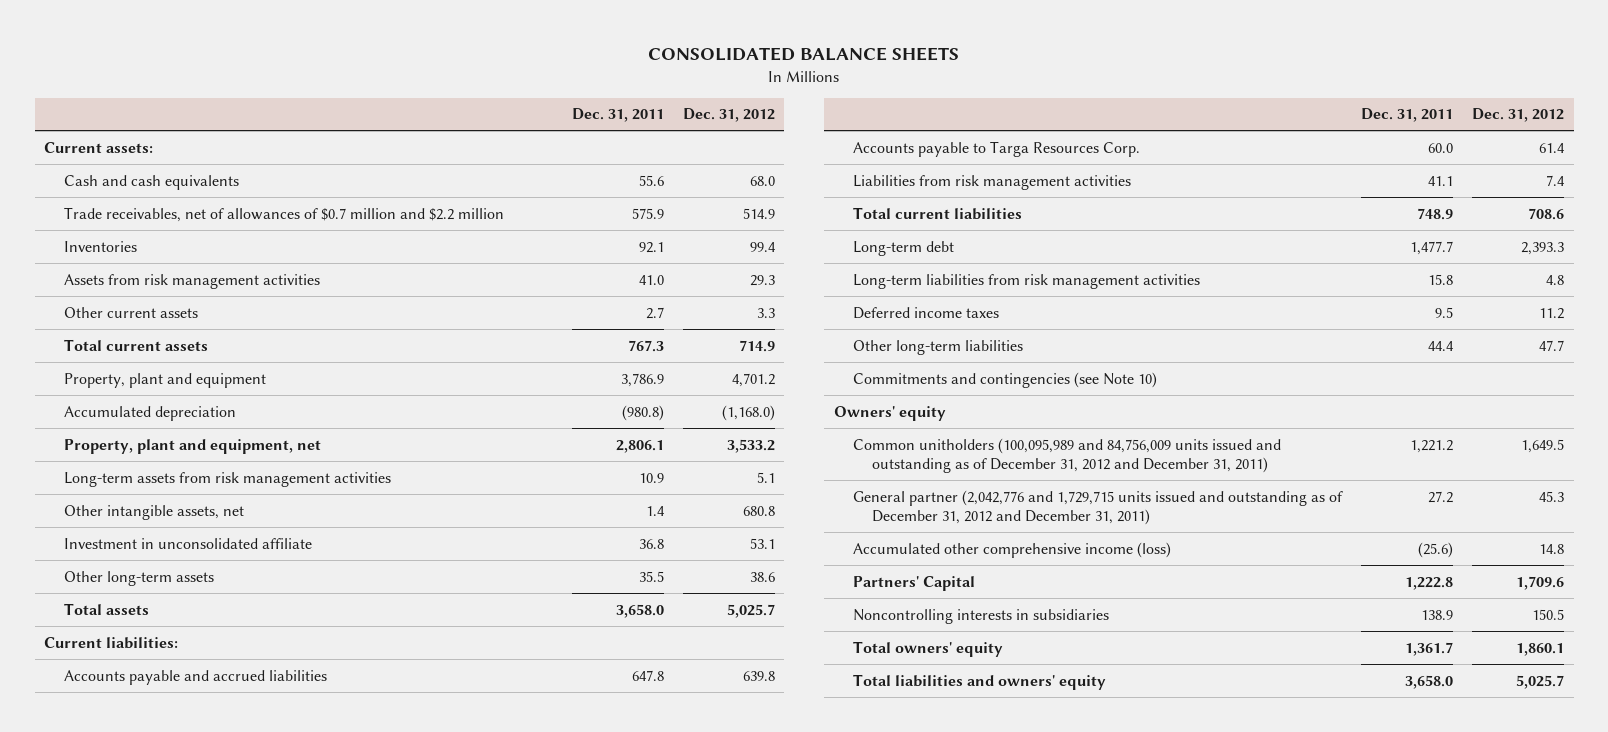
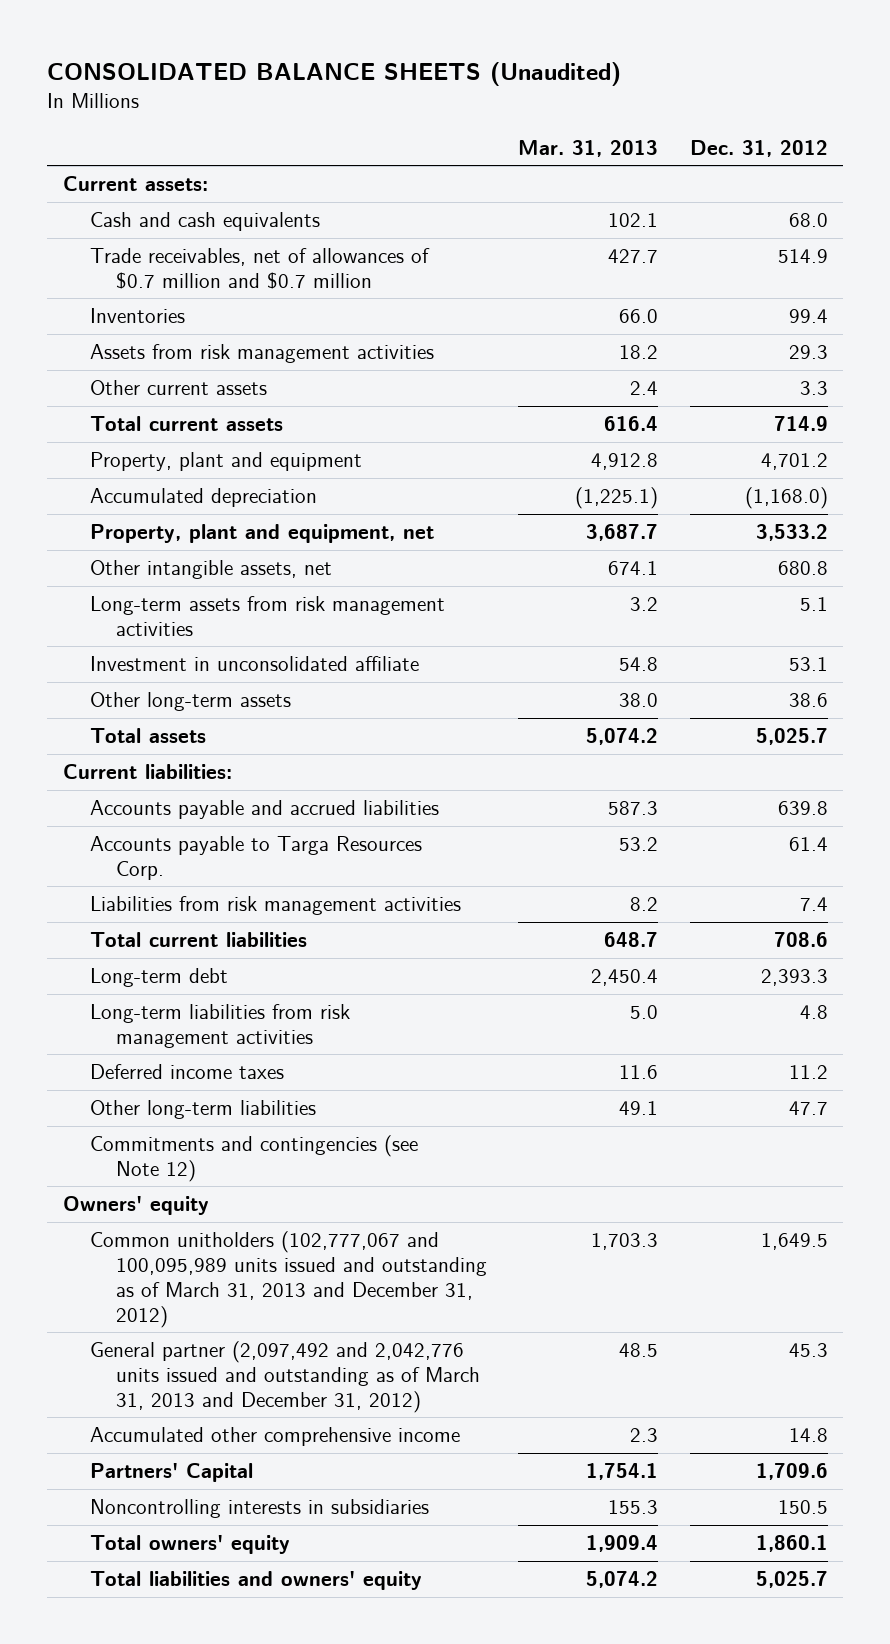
[648,46,960,61] CONSOLIDATED BALANCE SHEETS -> [47,61,622,86] CONSOLIDATED BALANCE SHEETS (Unaudited)
[571,108,664,123] Dec. 31, 2011 -> none
none -> [518,139,659,157] Mar. 31, 2013
[63,206,504,222] Trade receivables, net of allowances of $0.7 million and $2.2 million -> [89,248,430,289] Trade receivables, net of allowances of $0.7 million and $0.7 million
[63,471,391,487] Long-term assets from risk management activities -> [89,596,445,636] Long-term assets from risk management activities
[853,371,1158,388] Commitments and contingencies (see Note 10) -> [89,1135,418,1182] Commitments and contingencies (see Note 12)
[853,437,1282,474] Common unitholders (100,095,989 and 84,756,009 units issued and outstanding as of December 31, 2012 and December 31, 2011) -> [89,1231,488,1328] Common unitholders (102,777,067 and 100,095,989 units issued and outstanding as of March 31, 2013 and December 31, 2012)
[853,489,1344,526] General partner (2,042,776 and 1,729,715 units issued and outstanding as of December 31, 2012 and December 31, 2011) -> [89,1341,481,1413] General partner (2,097,492 and 2,042,776 units issued and outstanding as of March 31, 2013 and December 31, 2012)
[853,541,1172,558] Accumulated other comprehensive income (loss) -> [89,1427,460,1447] Accumulated other comprehensive income

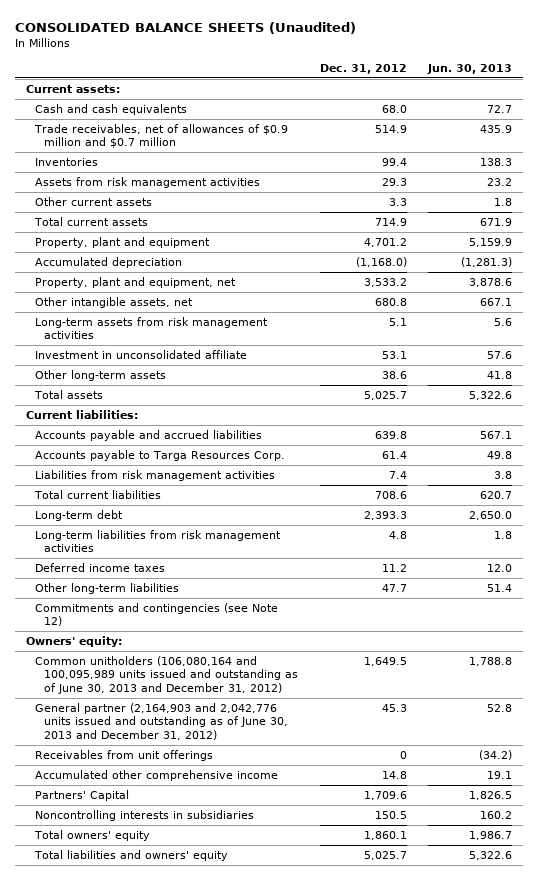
[518,139,659,157] Mar. 31, 2013 -> none
none -> [427,63,513,74] Jun. 30, 2013
[89,248,430,289] Trade receivables, net of allowances of $0.7 million and $0.7 million -> [33,123,288,149] Trade receivables, net of allowances of $0.9 million and $0.7 million
[62,1196,209,1216] Owners' equity -> [25,635,122,647] Owners' equity:
[89,1231,488,1328] Common unitholders (102,777,067 and 100,095,989 units issued and outstanding as of March 31, 2013 and December 31, 2012) -> [34,655,299,694] Common unitholders (106,080,164 and 100,095,989 units issued and outstanding as of June 30, 2013 and December 31, 2012)
[89,1341,481,1413] General partner (2,097,492 and 2,042,776 units issued and outstanding as of March 31, 2013 and December 31, 2012) -> [34,702,289,740] General partner (2,164,903 and 2,042,776 units issued and outstanding as of June 30, 2013 and December 31, 2012)
none -> [34,749,213,761] Receivables from unit offerings

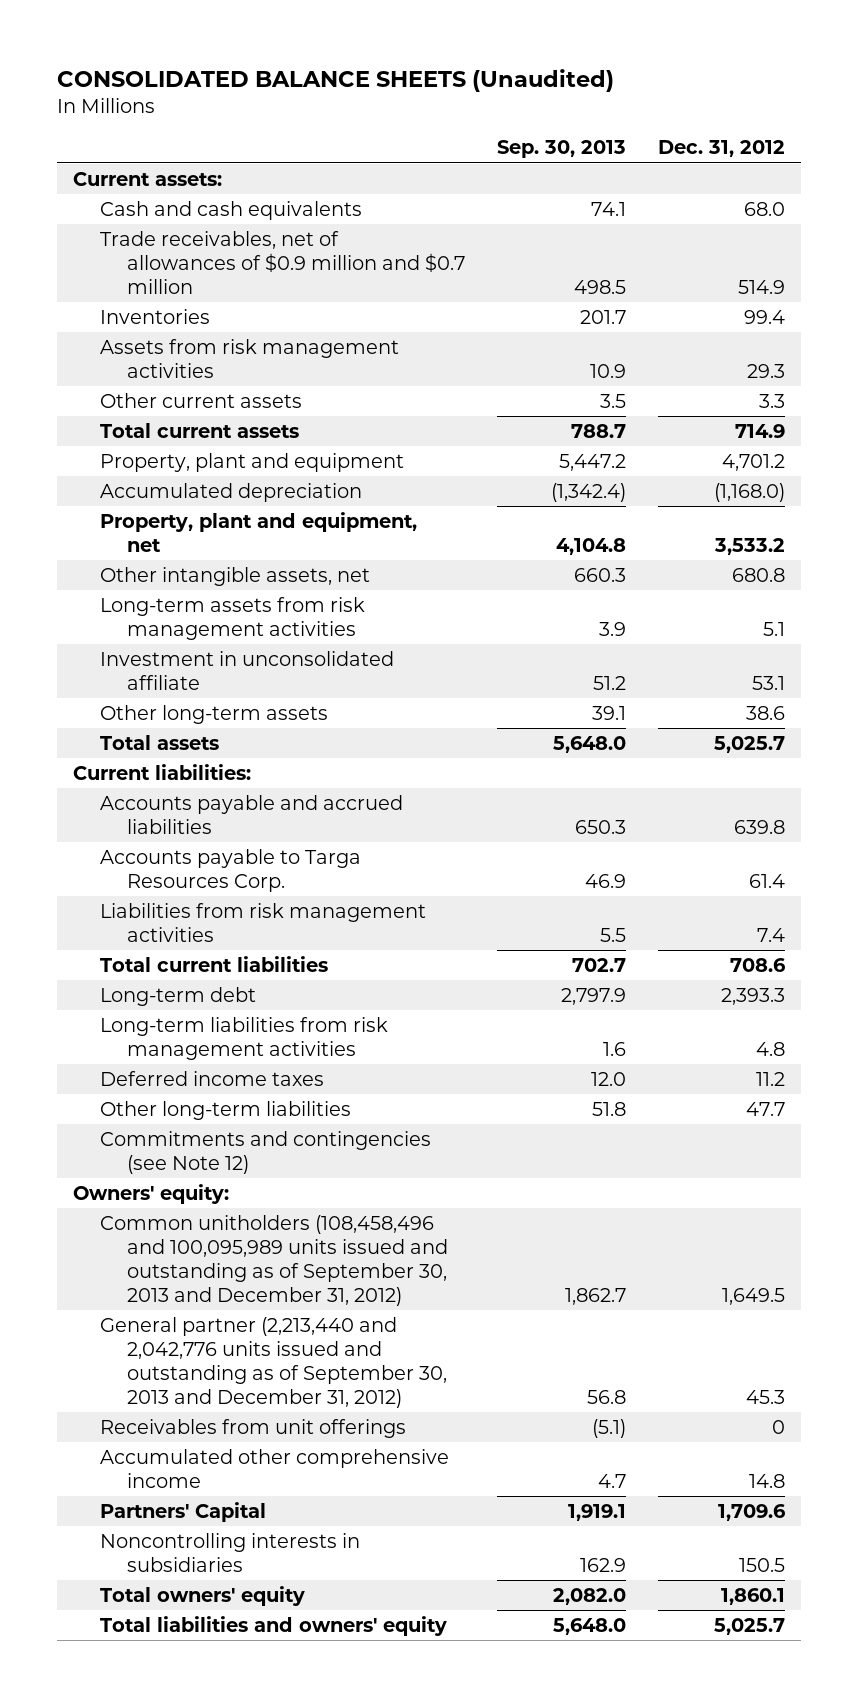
[427,63,513,74] Jun. 30, 2013 -> none
none -> [497,140,627,159] Sep. 30, 2013
[34,655,299,694] Common unitholders (106,080,164 and 100,095,989 units issued and outstanding as of June 30, 2013 and December 31, 2012) -> [99,1214,449,1306] Common unitholders (108,458,496 and 100,095,989 units issued and outstanding as of September 30, 2013 and December 31, 2012)
[34,702,289,740] General partner (2,164,903 and 2,042,776 units issued and outstanding as of June 30, 2013 and December 31, 2012) -> [99,1316,448,1408] General partner (2,213,440 and 2,042,776 units issued and outstanding as of September 30, 2013 and December 31, 2012)

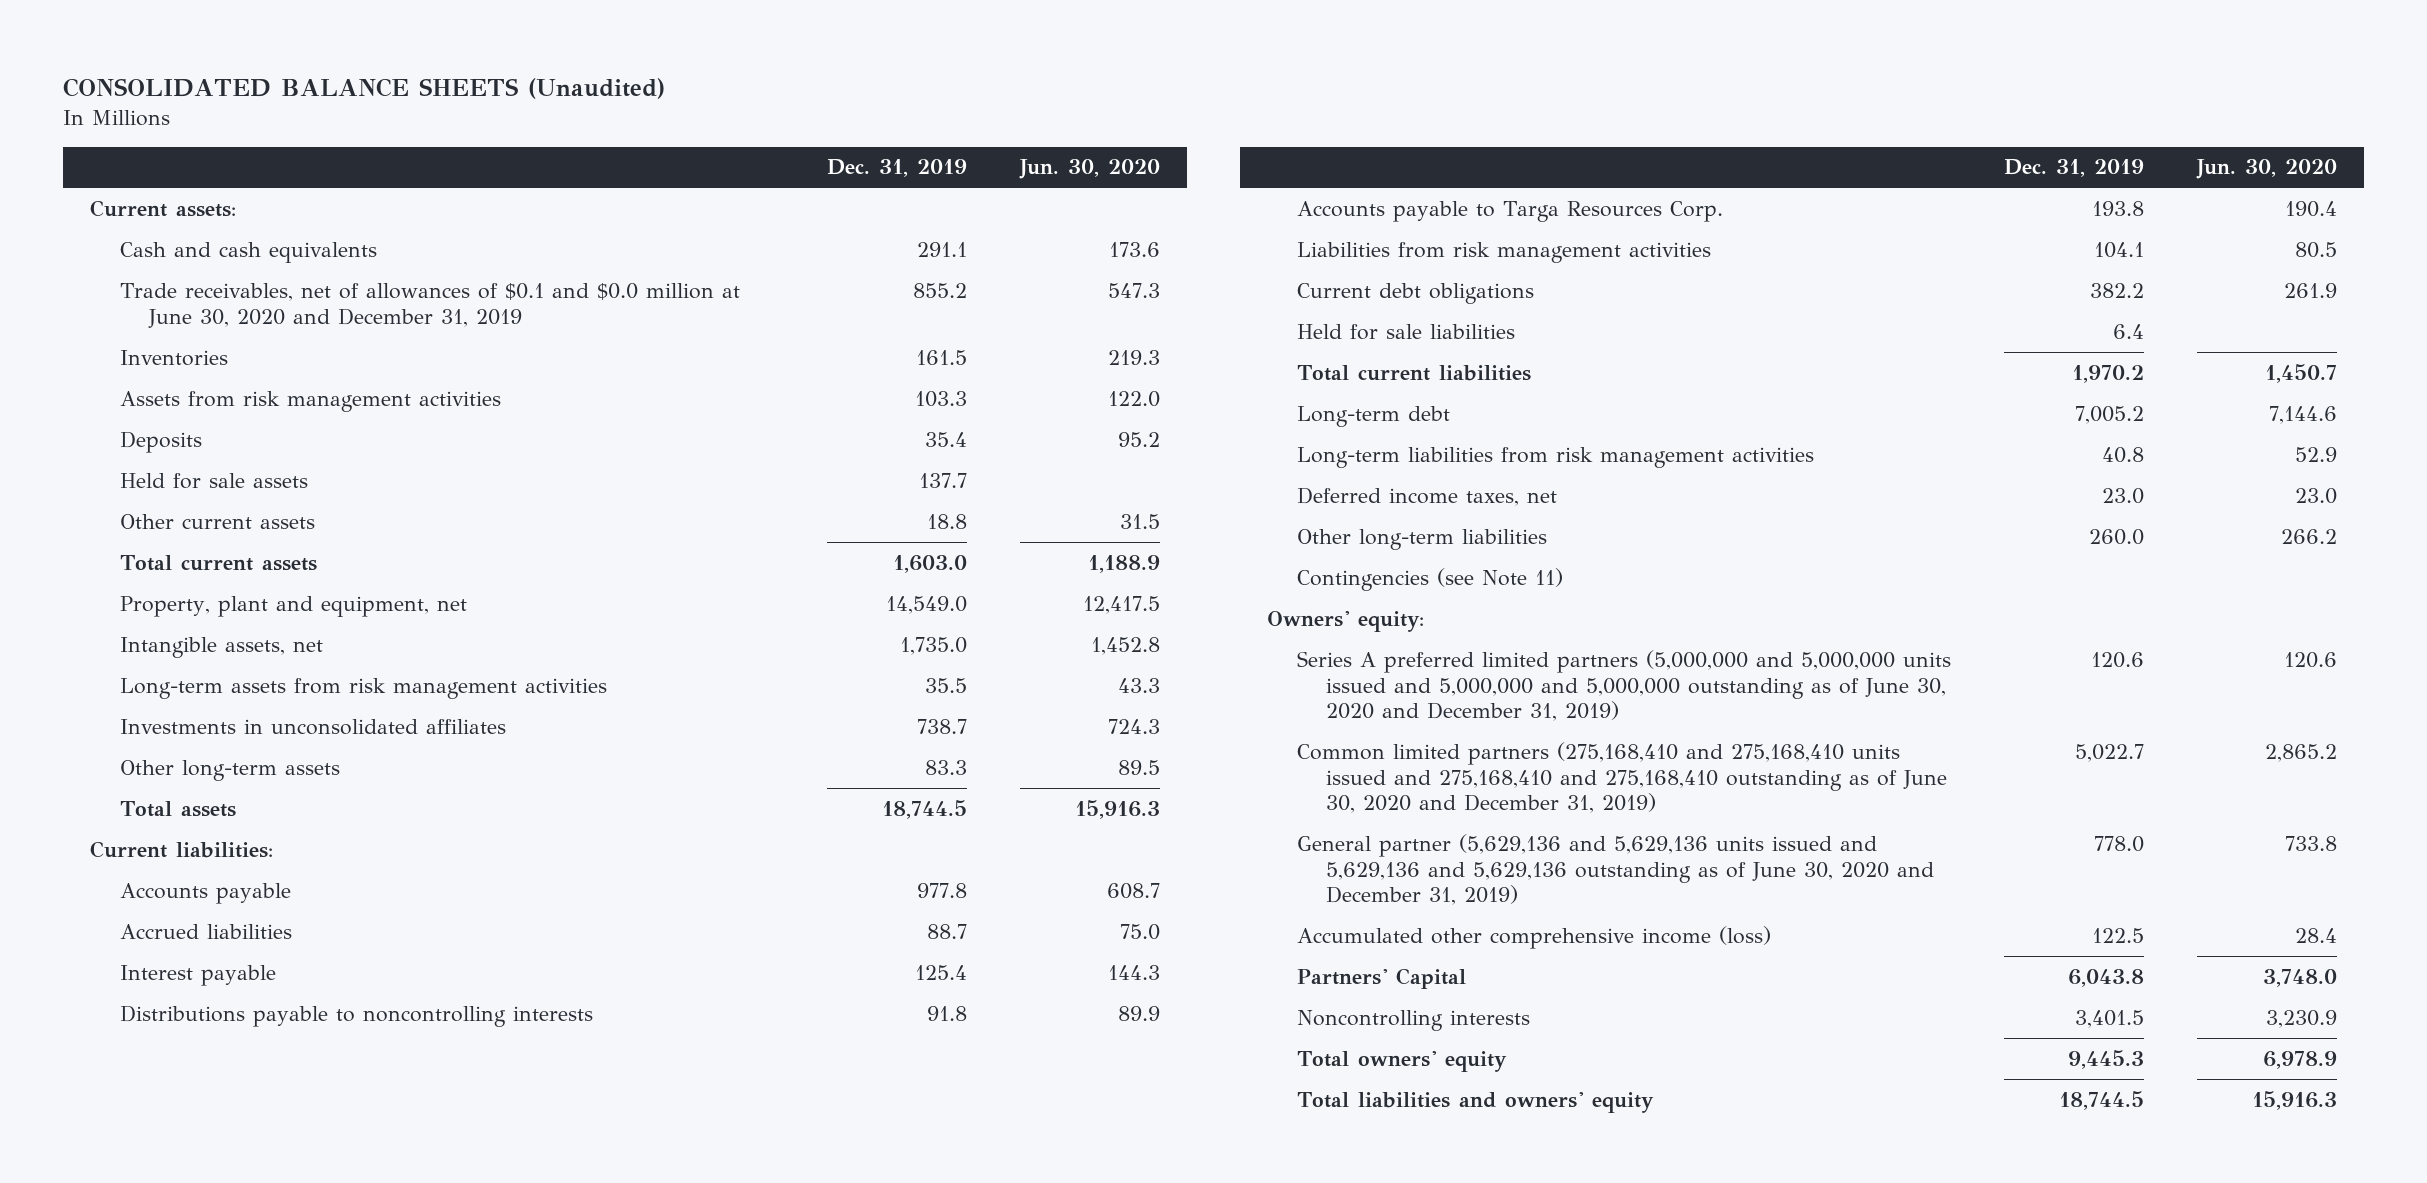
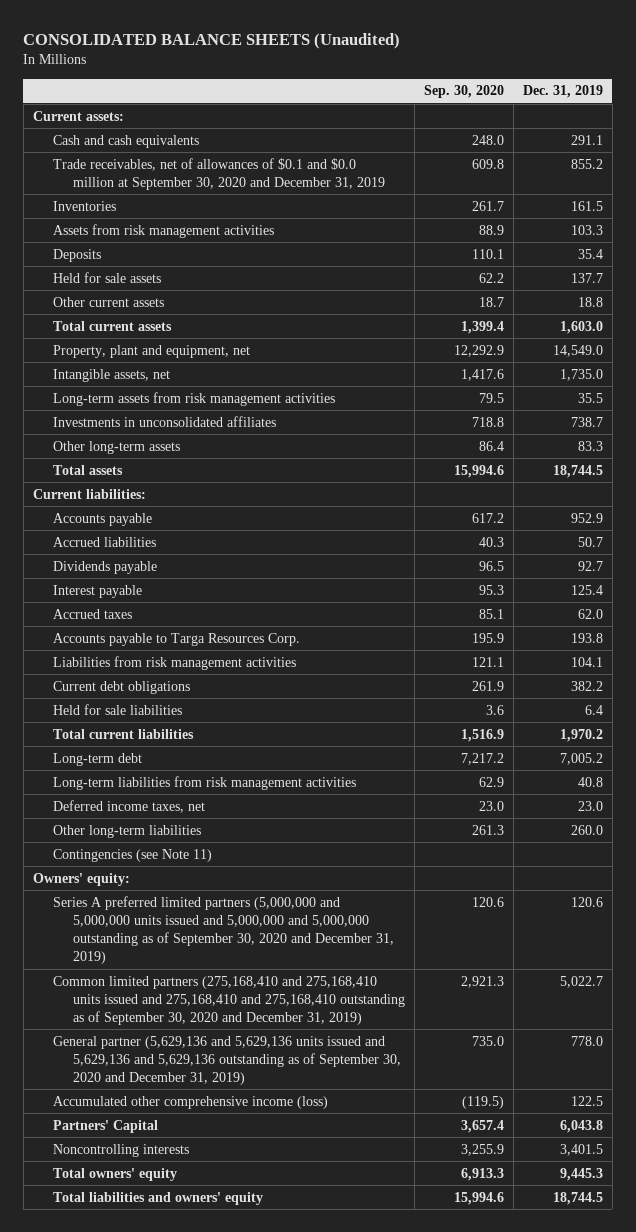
[1019,159,1161,180] Jun. 30, 2020 -> none
none -> [423,85,504,99] Sep. 30, 2020
[119,282,740,328] Trade receivables, net of allowances of $0.1 and $0.0 million at June 30, 2020 and December 31, 2019 -> [52,157,385,190] Trade receivables, net of allowances of $0.1 and $0.0 million at September 30, 2020 and December 31, 2019
[916,882,967,898] 977.8 -> [570,512,603,523] 952.9
[926,923,967,939] 88.7 -> [577,536,603,547] 50.7
none -> [52,560,157,574] Dividends payable
[119,1004,593,1027] Distributions payable to noncontrolling interests -> none
none -> [52,608,132,619] Accrued taxes
[1296,649,1951,722] Series A preferred limited partners (5,000,000 and 5,000,000 units issued and 5,000,000 and 5,000,000 outstanding as of June 30, 2020 and December 31, 2019) -> [52,895,394,965] Series A preferred limited partners (5,000,000 and 5,000,000 units issued and 5,000,000 and 5,000,000 outstanding as of September 30, 2020 and December 31, 2019)
[1296,741,1948,814] Common limited partners (275,168,410 and 275,168,410 units issued and 275,168,410 and 275,168,410 outstanding as of June 30, 2020 and December 31, 2019) -> [52,975,405,1025] Common limited partners (275,168,410 and 275,168,410 units issued and 275,168,410 and 275,168,410 outstanding as of September 30, 2020 and December 31, 2019)
[1296,833,1935,906] General partner (5,629,136 and 5,629,136 units issued and 5,629,136 and 5,629,136 outstanding as of June 30, 2020 and December 31, 2019) -> [52,1035,401,1085] General partner (5,629,136 and 5,629,136 units issued and 5,629,136 and 5,629,136 outstanding as of September 30, 2020 and December 31, 2019)

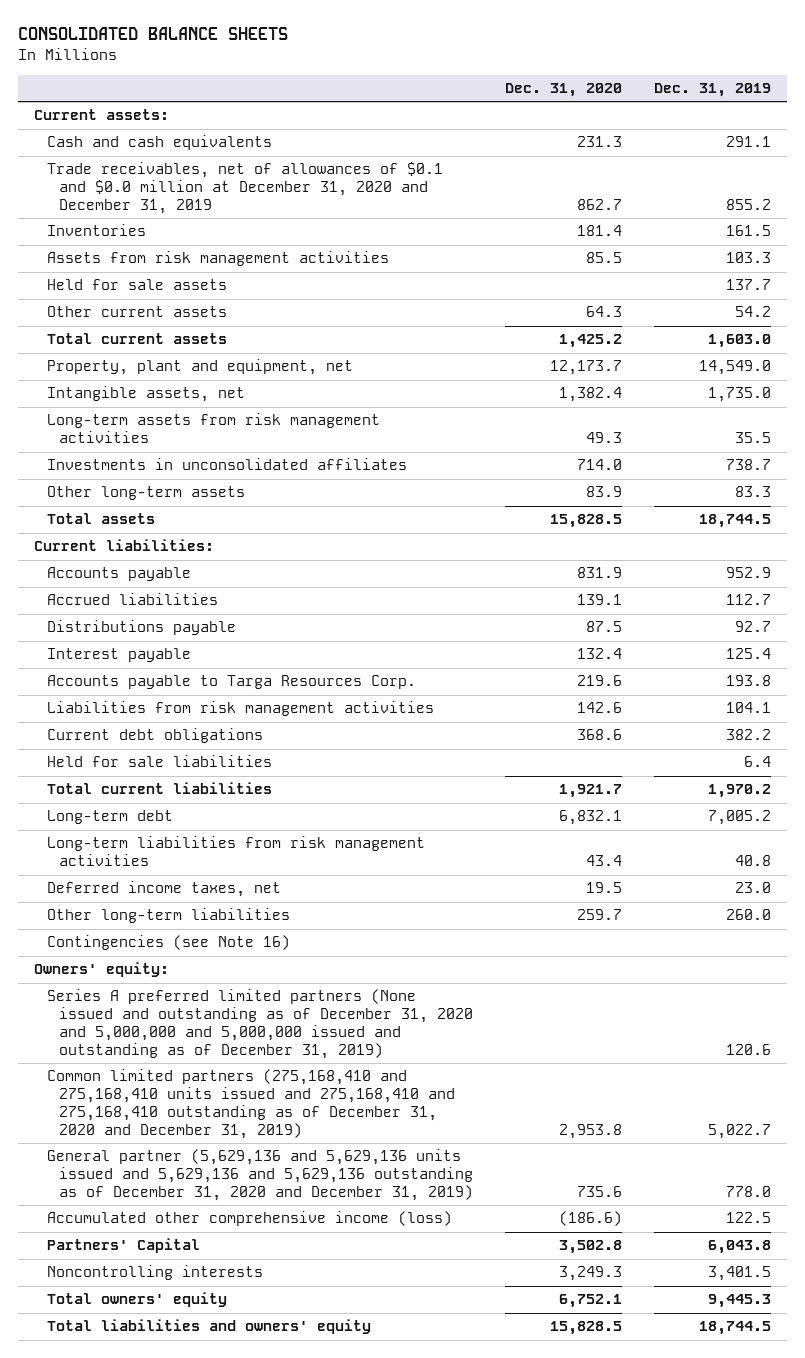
[23,33,401,50] CONSOLIDATED BALANCE SHEETS (Unaudited) -> [17,27,288,41] CONSOLIDATED BALANCE SHEETS
[423,85,504,99] Sep. 30, 2020 -> none
none -> [505,82,623,97] Dec. 31, 2020
[52,157,385,190] Trade receivables, net of allowances of $0.1 and $0.0 million at September 30, 2020 and December 31, 2019 -> [46,162,443,215] Trade receivables, net of allowances of $0.1 and $0.0 million at December 31, 2020 and December 31, 2019
[52,248,101,262] Deposits -> none
[577,296,603,307] 18.8 -> [734,306,771,318] 54.2
[577,536,603,547] 50.7 -> [725,594,771,606] 112.7
[52,560,157,574] Dividends payable -> [46,620,236,636] Distributions payable
[52,608,132,619] Accrued taxes -> none
[52,848,212,862] Contingencies (see Note 11) -> [46,935,290,951] Contingencies (see Note 16)
[52,895,394,965] Series A preferred limited partners (5,000,000 and 5,000,000 units issued and 5,000,000 and 5,000,000 outstanding as of September 30, 2020 and December 31, 2019) -> [46,989,474,1060] Series A preferred limited partners (None issued and outstanding as of December 31, 2020 and 5,000,000 and 5,000,000 issued and outstanding as of December 31, 2019)
[52,975,405,1025] Common limited partners (275,168,410 and 275,168,410 units issued and 275,168,410 and 275,168,410 outstanding as of September 30, 2020 and December 31, 2019) -> [46,1069,456,1140] Common limited partners (275,168,410 and 275,168,410 units issued and 275,168,410 and 275,168,410 outstanding as of December 31, 2020 and December 31, 2019)
[52,1035,401,1085] General partner (5,629,136 and 5,629,136 units issued and 5,629,136 and 5,629,136 outstanding as of September 30, 2020 and December 31, 2019) -> [46,1149,474,1202] General partner (5,629,136 and 5,629,136 units issued and 5,629,136 and 5,629,136 outstanding as of December 31, 2020 and December 31, 2019)

